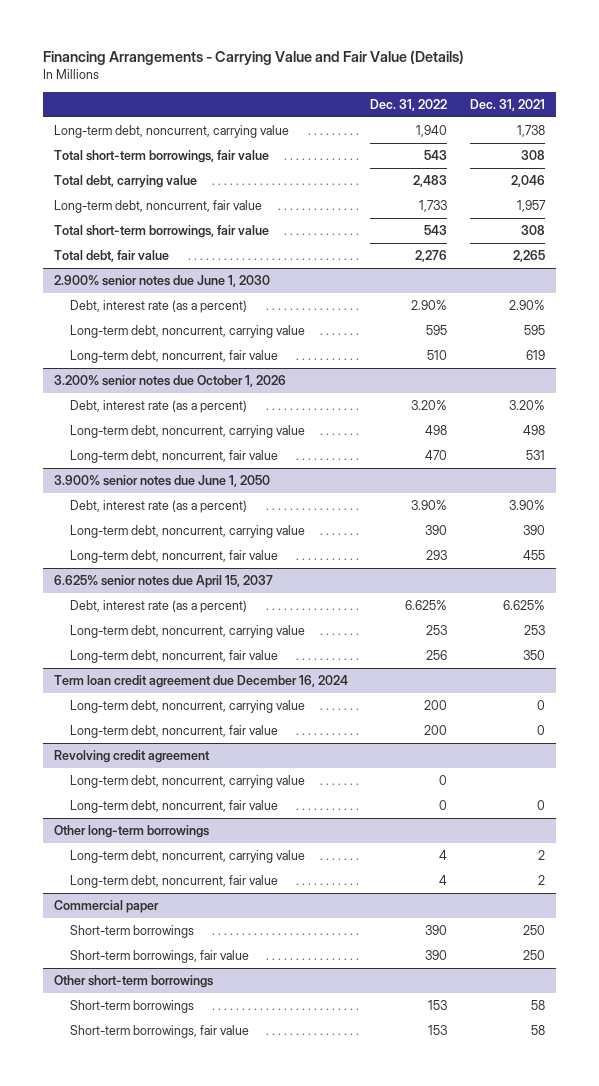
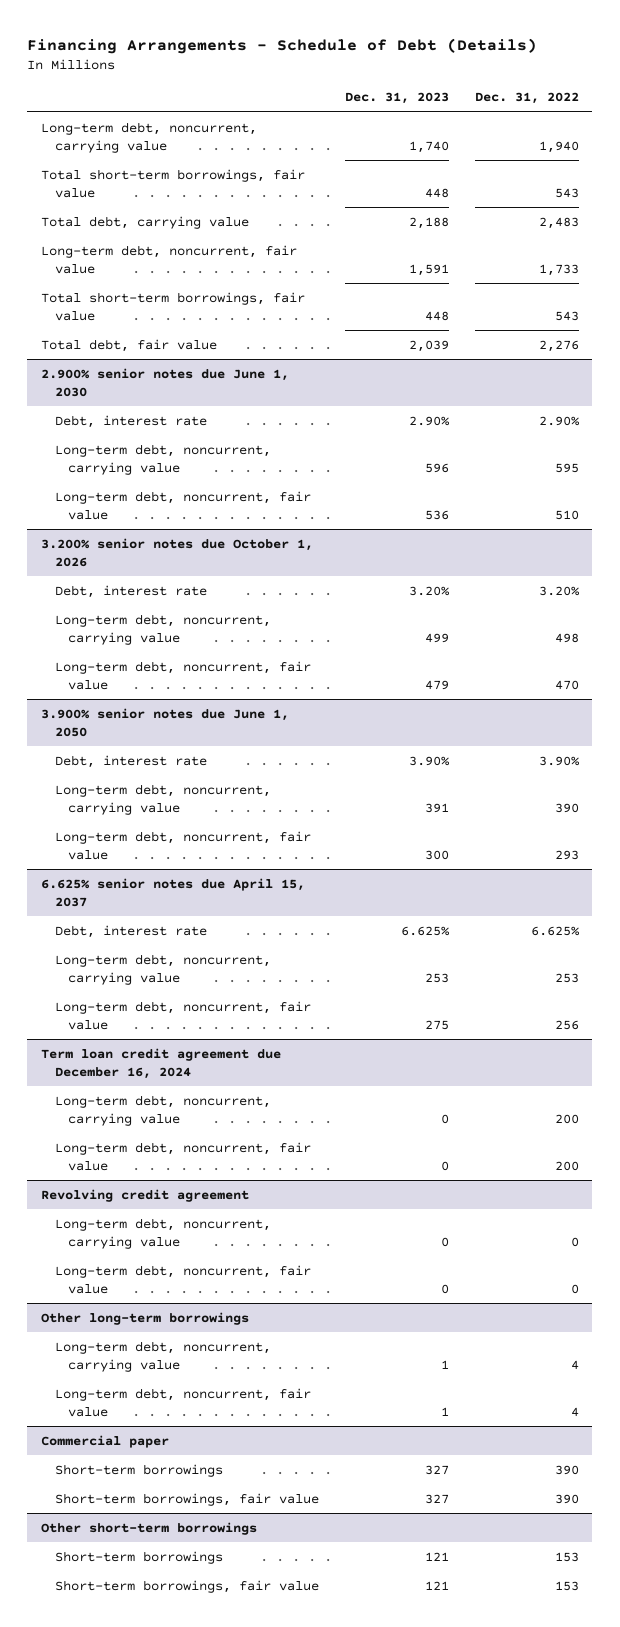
[42,50,464,66] Financing Arrangements - Carrying Value and Fair Value (Details) -> [27,37,538,54] Financing Arrangements - Schedule of Debt (Details)
[469,98,545,111] Dec. 31, 2021 -> none
none -> [344,92,449,105] Dec. 31, 2023
[69,299,247,313] Debt, interest rate (as a percent) -> [54,414,207,428] Debt, interest rate
[69,399,247,413] Debt, interest rate (as a percent) -> [54,584,207,598] Debt, interest rate
[69,499,247,513] Debt, interest rate (as a percent) -> [54,754,207,768] Debt, interest rate
[69,599,247,613] Debt, interest rate (as a percent) -> [54,924,207,938] Debt, interest rate

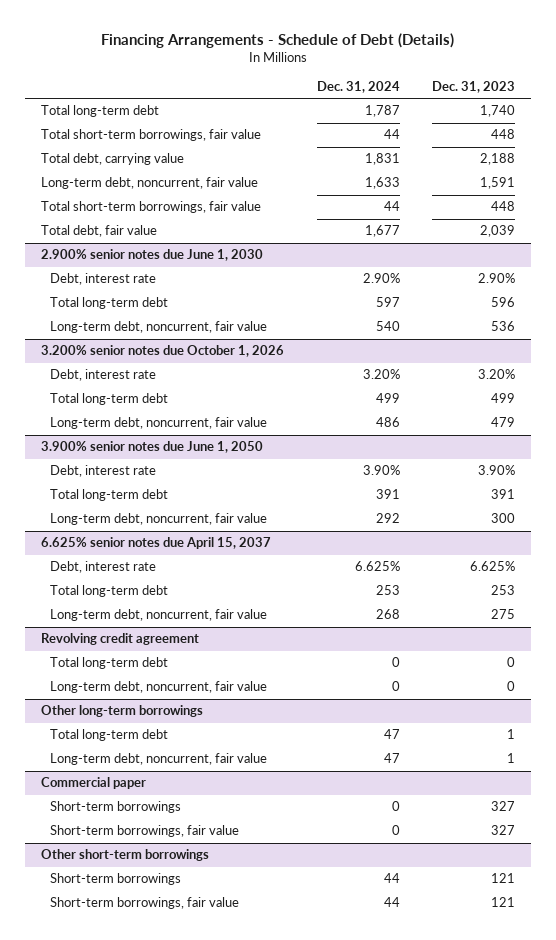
[475,92,580,105] Dec. 31, 2022 -> none
none -> [316,81,400,94] Dec. 31, 2024
[40,121,257,153] Long-term debt, noncurrent, carrying value -> [41,105,160,118] Total long-term debt
[54,443,271,475] Long-term debt, noncurrent, carrying value -> [50,297,169,310] Total long-term debt
[54,613,271,645] Long-term debt, noncurrent, carrying value -> [50,393,169,406] Total long-term debt
[54,783,271,815] Long-term debt, noncurrent, carrying value -> [50,489,169,502] Total long-term debt
[54,953,271,985] Long-term debt, noncurrent, carrying value -> [50,585,169,598] Total long-term debt
[40,1047,281,1079] Term loan credit agreement due December 16, 2024 -> none
[54,1094,271,1126] Long-term debt, noncurrent, carrying value -> none
[54,1141,311,1171] Long-term debt, noncurrent, fair value -> none
[54,1217,271,1249] Long-term debt, noncurrent, carrying value -> [50,657,169,670] Total long-term debt
[54,1340,271,1372] Long-term debt, noncurrent, carrying value -> [50,729,169,742] Total long-term debt

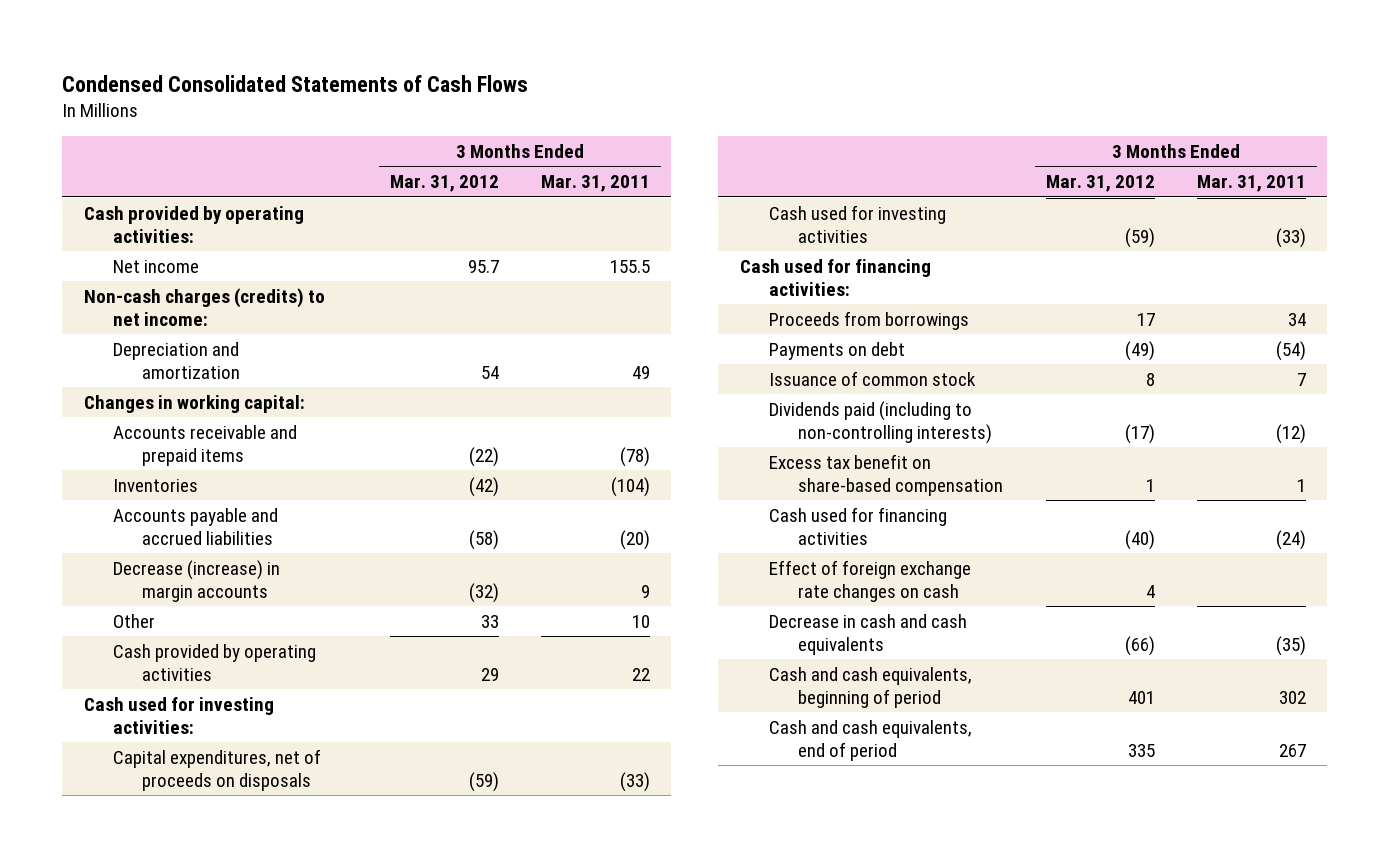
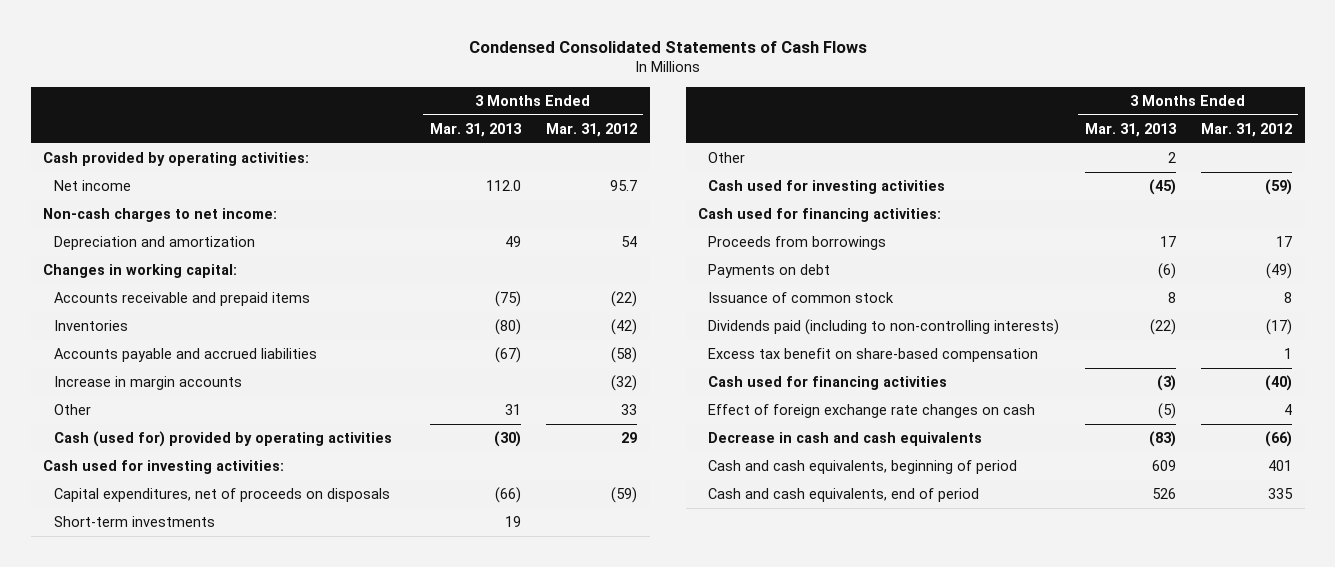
[540,175,650,193] Mar. 31, 2011 -> none
none -> [429,122,522,137] Mar. 31, 2013
[83,287,325,326] Non-cash charges (credits) to net income: -> [43,208,278,223] Non-cash charges to net income:
[112,559,280,602] Decrease (increase) in margin accounts -> [53,376,242,391] Increase in margin accounts
[112,643,316,681] Cash provided by operating activities -> [53,431,392,448] Cash (used for) provided by operating activities
none -> [53,516,215,528] Short-term investments
none -> [708,152,746,164] Other

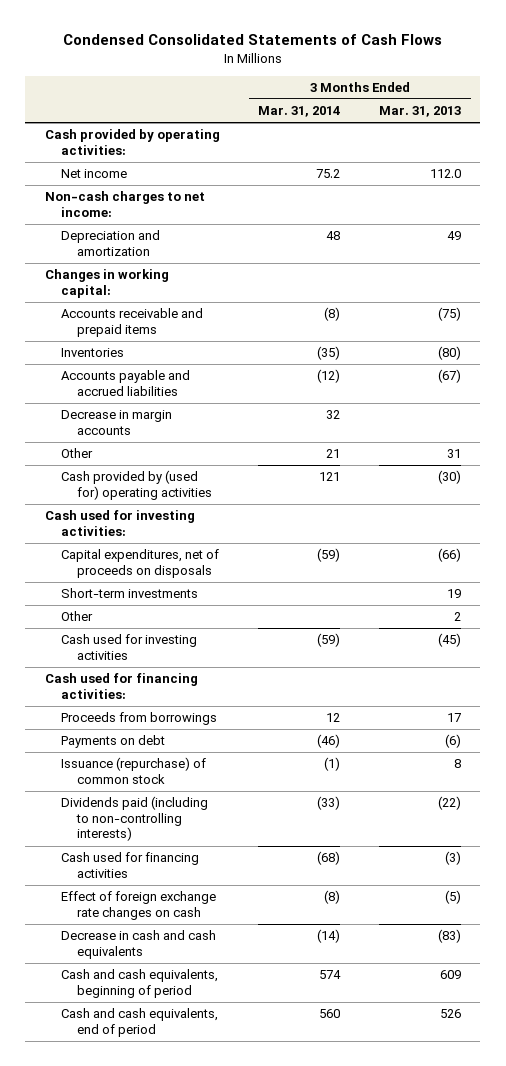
[546,122,638,137] Mar. 31, 2012 -> none
none -> [258,106,341,118] Mar. 31, 2014
[53,376,242,391] Increase in margin accounts -> [60,410,172,435] Decrease in margin accounts
[53,431,392,448] Cash (used for) provided by operating activities -> [60,470,212,500] Cash provided by (used for) operating activities
[708,292,895,304] Issuance of common stock -> [60,757,206,784] Issuance (repurchase) of common stock
[708,348,1039,363] Excess tax benefit on share-based compensation -> none

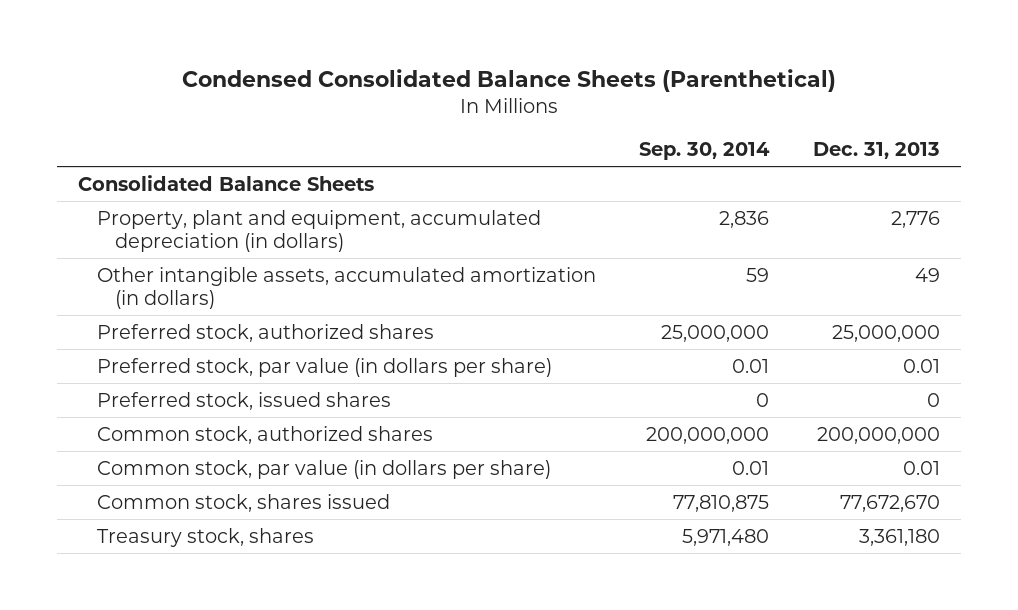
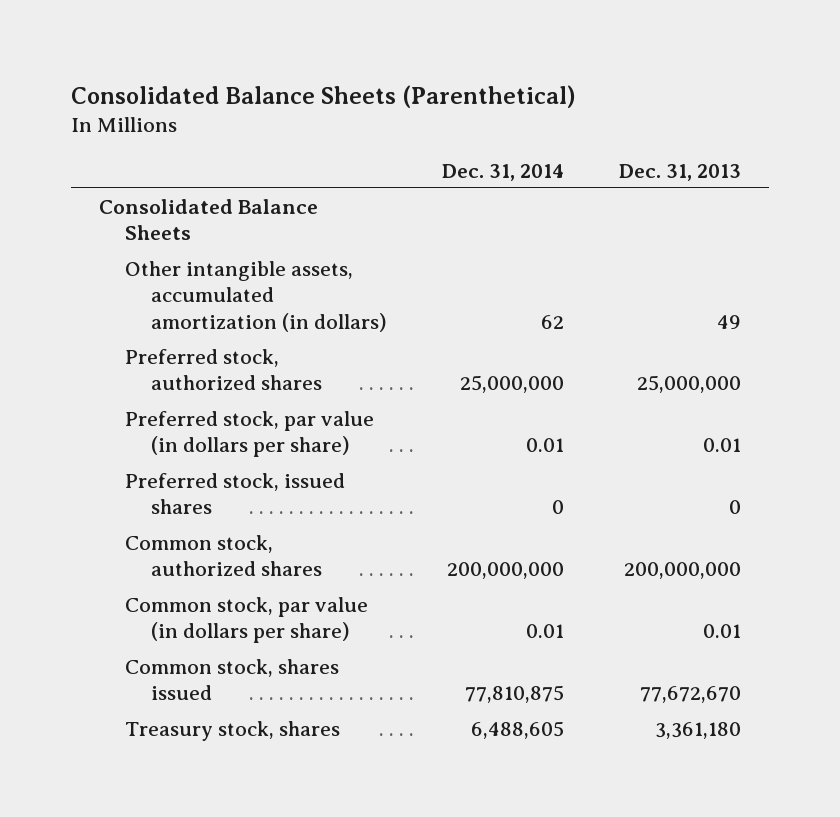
[182,68,837,92] Condensed Consolidated Balance Sheets (Parenthetical) -> [71,84,577,108] Consolidated Balance Sheets (Parenthetical)
[639,141,771,160] Sep. 30, 2014 -> none
none -> [441,163,564,181] Dec. 31, 2014
[96,209,541,252] Property, plant and equipment, accumulated depreciation (in dollars) -> none

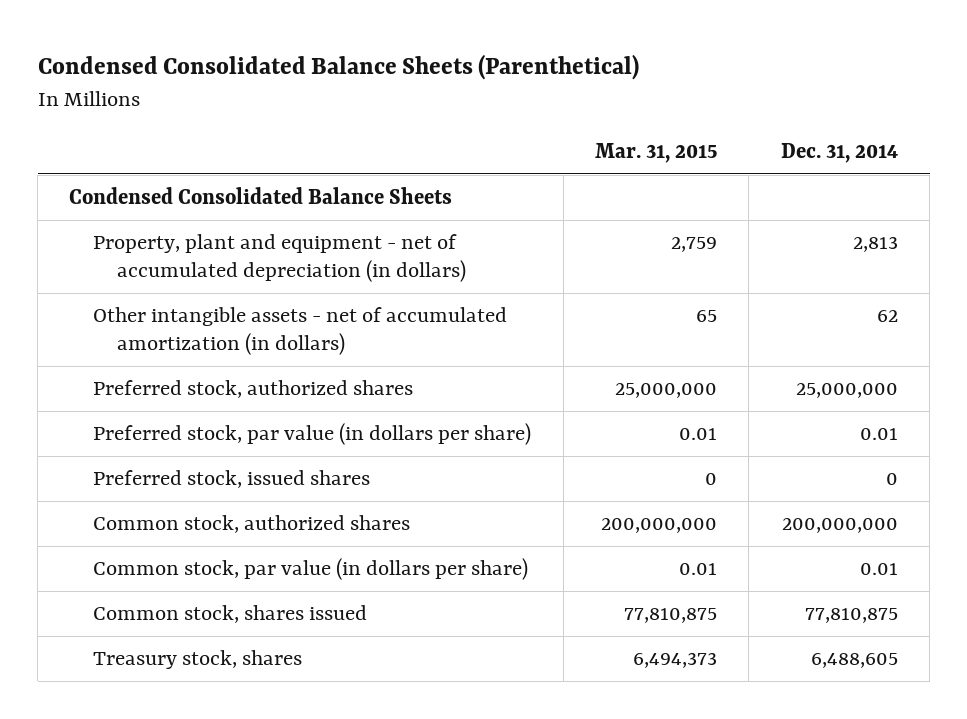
[71,84,577,108] Consolidated Balance Sheets (Parenthetical) -> [37,53,639,80] Condensed Consolidated Balance Sheets (Parenthetical)
[619,163,742,181] Dec. 31, 2013 -> none
none -> [595,143,718,164] Mar. 31, 2015
[99,198,319,241] Consolidated Balance Sheets -> [69,187,453,205] Condensed Consolidated Balance Sheets
none -> [93,234,466,283] Property, plant and equipment - net of accumulated depreciation (in dollars)
[124,260,387,333] Other intangible assets, accumulated amortization (in dollars) -> [93,307,508,356] Other intangible assets - net of accumulated amortization (in dollars)

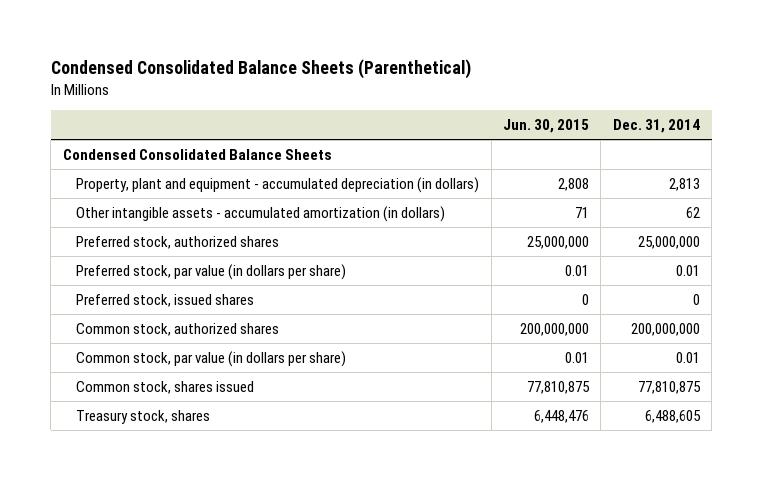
[595,143,718,164] Mar. 31, 2015 -> none
none -> [503,118,590,133] Jun. 30, 2015
[93,234,466,283] Property, plant and equipment - net of accumulated depreciation (in dollars) -> [76,177,480,194] Property, plant and equipment - accumulated depreciation (in dollars)
[93,307,508,356] Other intangible assets - net of accumulated amortization (in dollars) -> [76,206,446,223] Other intangible assets - accumulated amortization (in dollars)

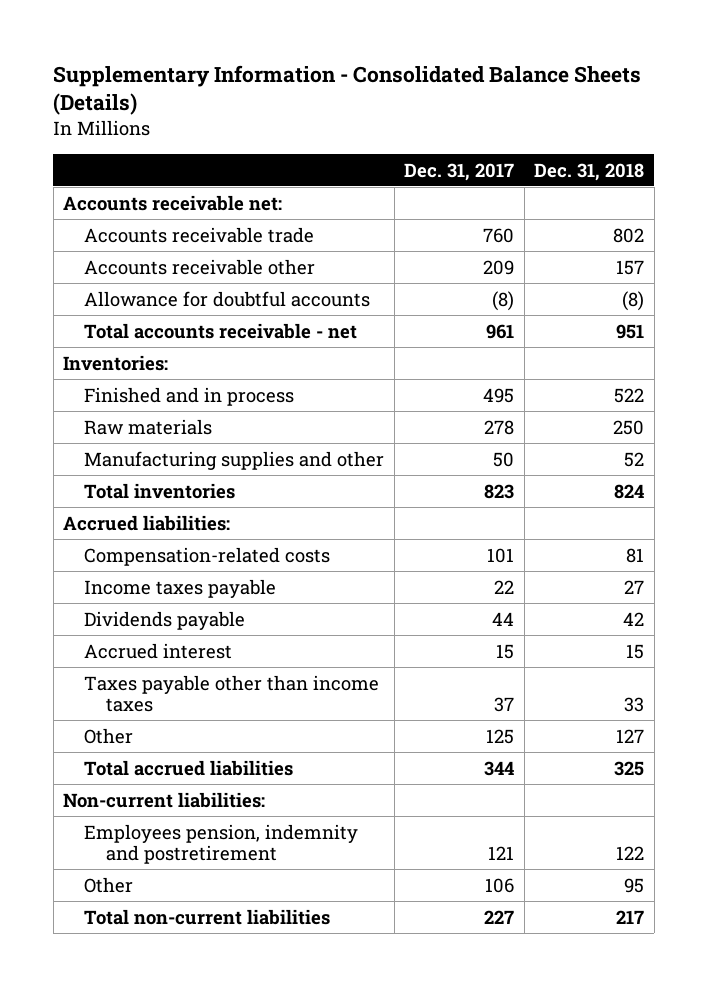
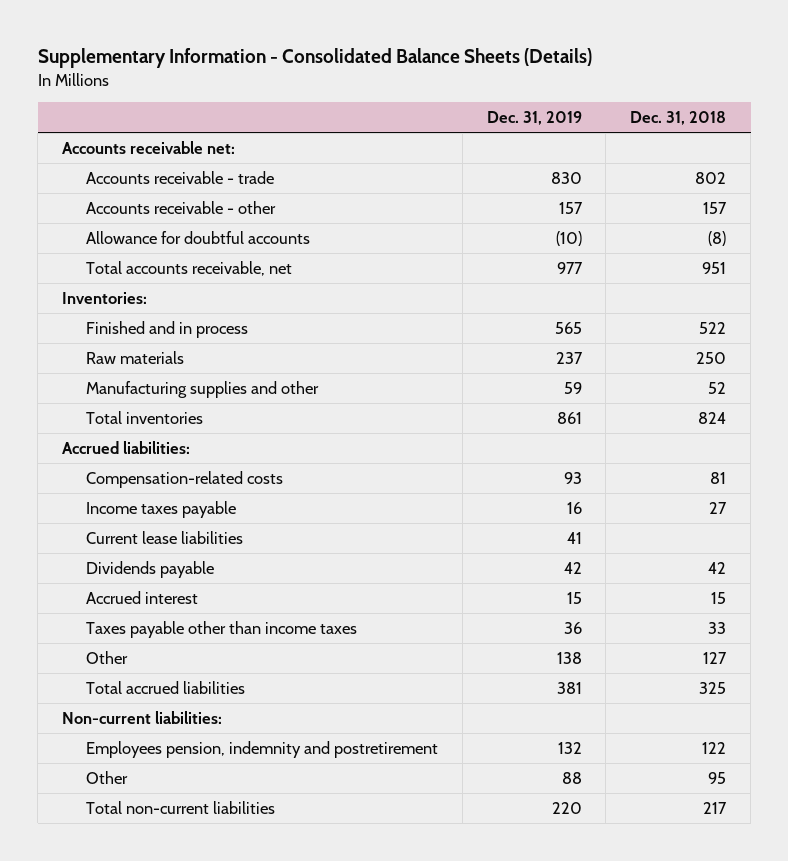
[404,162,515,181] Dec. 31, 2017 -> none
none -> [486,110,582,125] Dec. 31, 2019
[84,226,315,243] Accounts receivable trade -> [85,170,274,184] Accounts receivable - trade
[84,258,316,275] Accounts receivable other -> [85,200,276,214] Accounts receivable - other
[84,322,358,339] Total accounts receivable - net -> [85,260,292,276] Total accounts receivable, net
none -> [85,530,243,544] Current lease liabilities

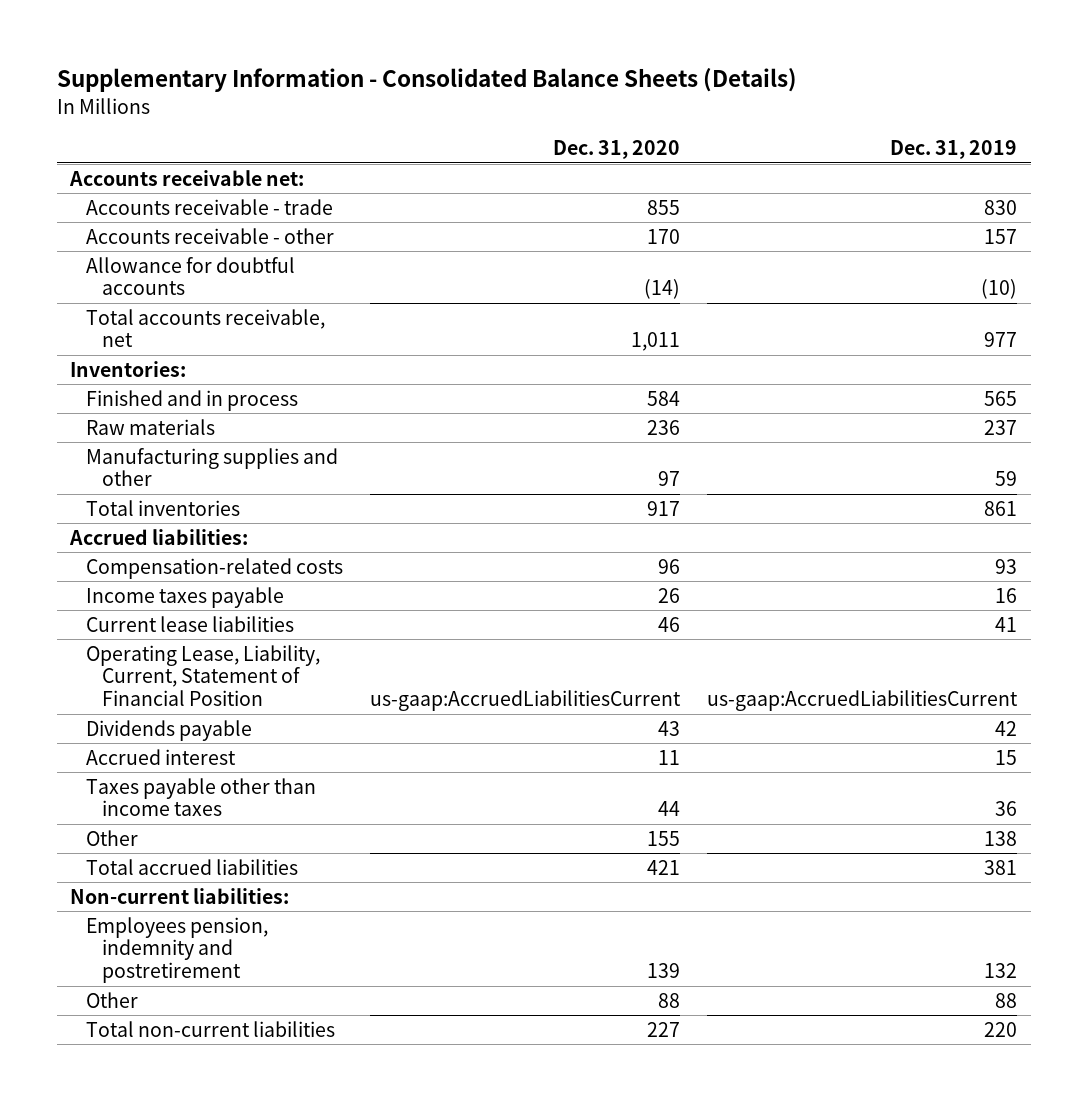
[630,110,727,125] Dec. 31, 2018 -> none
none -> [553,140,681,160] Dec. 31, 2020
none -> [86,644,321,707] Operating Lease, Liability, Current, Statement of Financial Position

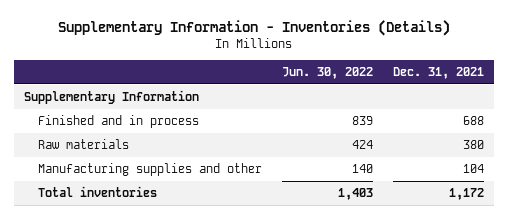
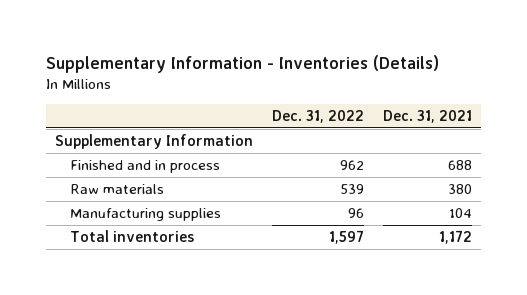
[282,67,374,80] Jun. 30, 2022 -> none
none -> [272,110,365,124] Dec. 31, 2022
[37,163,262,177] Manufacturing supplies and other -> [69,208,221,222] Manufacturing supplies

